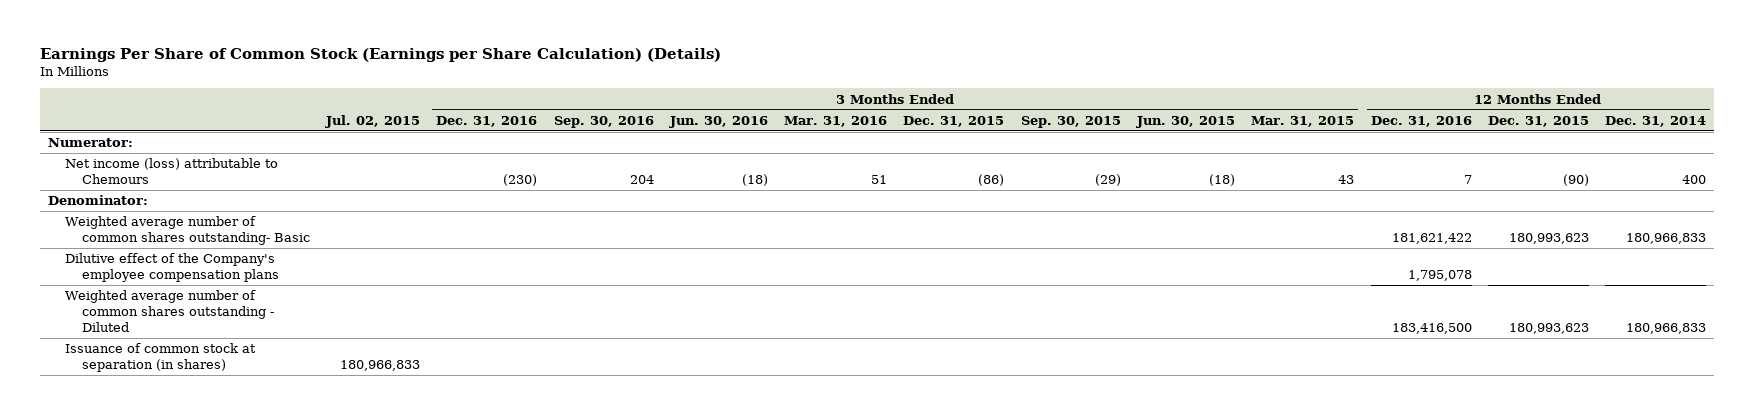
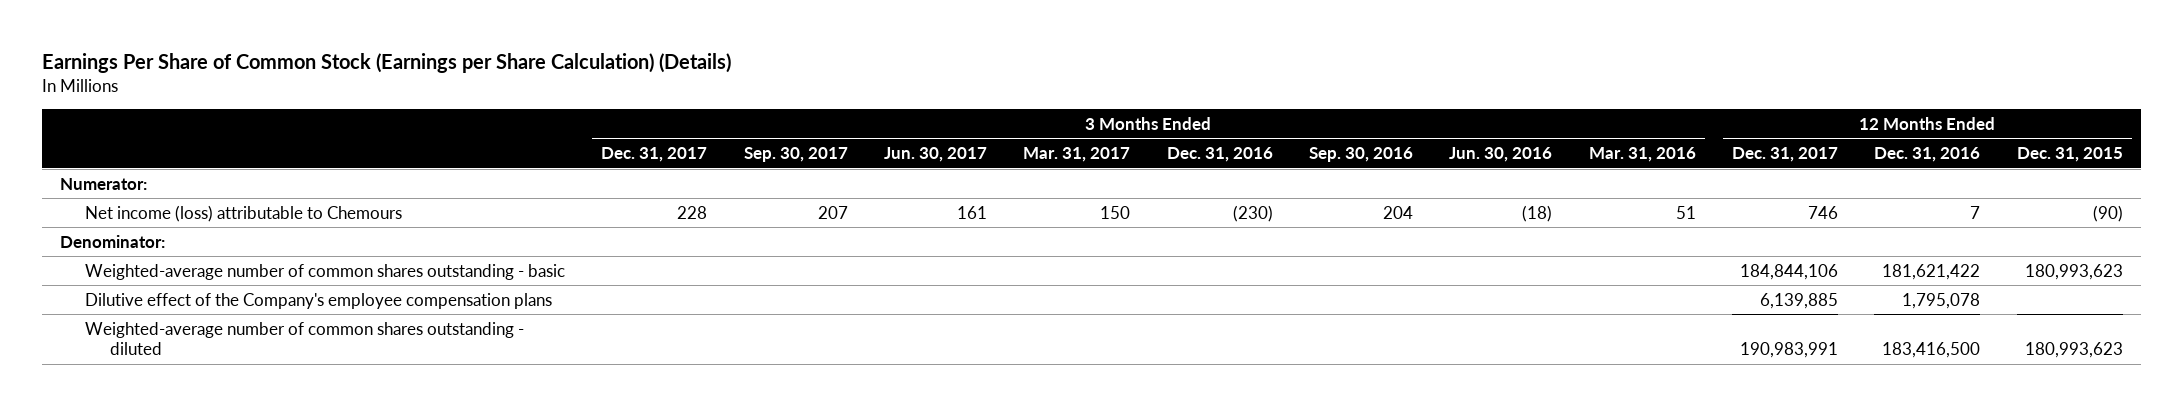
[325,114,421,128] Jul. 02, 2015 -> none
[903,115,1005,127] Dec. 31, 2015 -> none
[1020,115,1121,128] Sep. 30, 2015 -> none
[1136,115,1236,128] Jun. 30, 2015 -> none
[1251,115,1355,127] Mar. 31, 2015 -> none
[1605,115,1707,127] Dec. 31, 2014 -> none
none -> [601,147,708,163] Dec. 31, 2017
none -> [743,147,848,163] Sep. 30, 2017
none -> [883,147,987,163] Jun. 30, 2017
none -> [1023,147,1131,163] Mar. 31, 2017
none -> [1731,147,1838,163] Dec. 31, 2017
[64,216,310,246] Weighted average number of common shares outstanding- Basic -> [85,263,566,280] Weighted-average number of common shares outstanding - basic
[64,343,256,373] Issuance of common stock at separation (in shares) -> none
[64,290,274,333] Weighted average number of common shares outstanding - Diluted -> [85,321,525,356] Weighted-average number of common shares outstanding - diluted

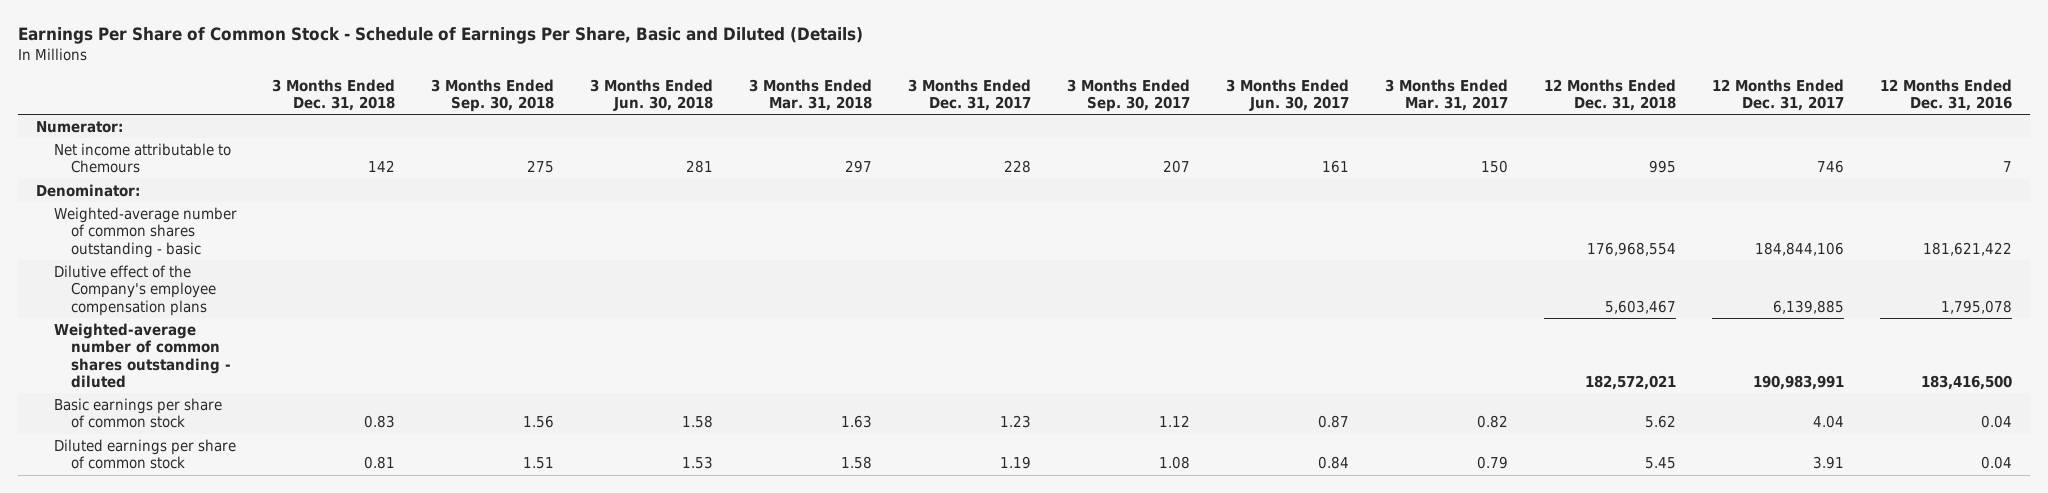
[42,52,732,73] Earnings Per Share of Common Stock (Earnings per Share Calculation) (Details) -> [17,27,863,45] Earnings Per Share of Common Stock - Schedule of Earnings Per Share, Basic and Diluted (Details)
[1166,147,1273,163] Dec. 31, 2016 -> none
[1308,147,1413,163] Sep. 30, 2016 -> none
[1449,147,1553,163] Jun. 30, 2016 -> none
[1588,147,1696,163] Mar. 31, 2016 -> none
[2016,147,2123,163] Dec. 31, 2015 -> none
none -> [272,78,396,112] 3 Months Ended Dec. 31, 2018
none -> [431,78,555,113] 3 Months Ended Sep. 30, 2018
none -> [590,78,714,112] 3 Months Ended Jun. 30, 2018
none -> [749,78,873,112] 3 Months Ended Mar. 31, 2018
none -> [1544,78,1677,112] 12 Months Ended Dec. 31, 2018
[85,204,403,222] Net income (loss) attributable to Chemours -> [53,142,231,174] Net income attributable to Chemours
none -> [53,397,222,429] Basic earnings per share of common stock
none -> [53,438,236,470] Diluted earnings per share of common stock

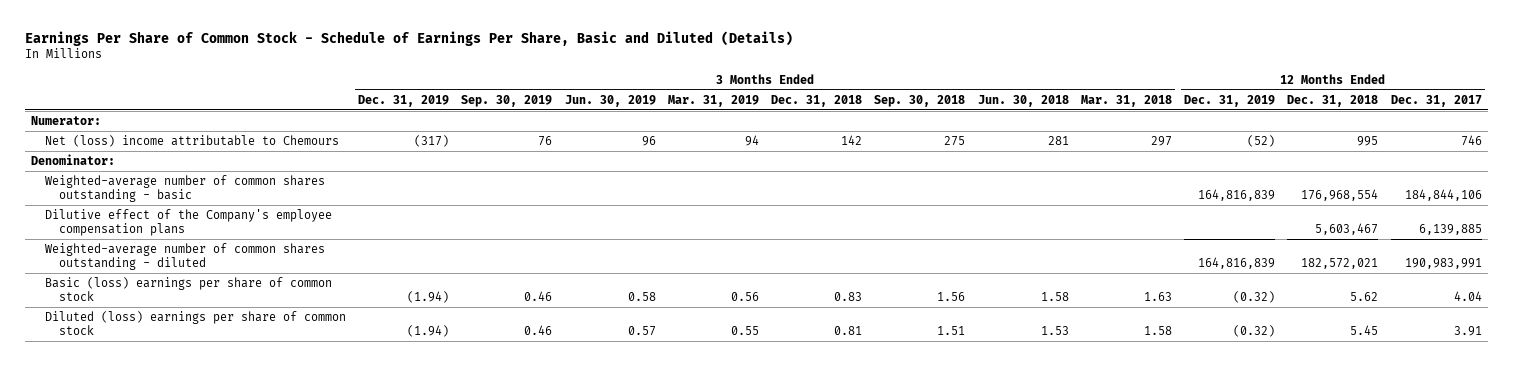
[908,78,1032,112] 3 Months Ended Dec. 31, 2017 -> none
[1067,78,1191,113] 3 Months Ended Sep. 30, 2017 -> none
[1226,78,1350,112] 3 Months Ended Jun. 30, 2017 -> none
[1385,78,1509,112] 3 Months Ended Mar. 31, 2017 -> none
[1879,78,2012,112] 12 Months Ended Dec. 31, 2016 -> none
none -> [358,94,450,107] Dec. 31, 2019
none -> [461,94,553,107] Sep. 30, 2019
none -> [564,94,656,107] Jun. 30, 2019
none -> [667,94,759,107] Mar. 31, 2019
none -> [1184,94,1276,107] Dec. 31, 2019
[53,142,231,174] Net income attributable to Chemours -> [44,134,339,147] Net (loss) income attributable to Chemours
[53,397,222,429] Basic earnings per share of common stock -> [44,276,332,302] Basic (loss) earnings per share of common stock
[53,438,236,470] Diluted earnings per share of common stock -> [44,310,346,336] Diluted (loss) earnings per share of common stock

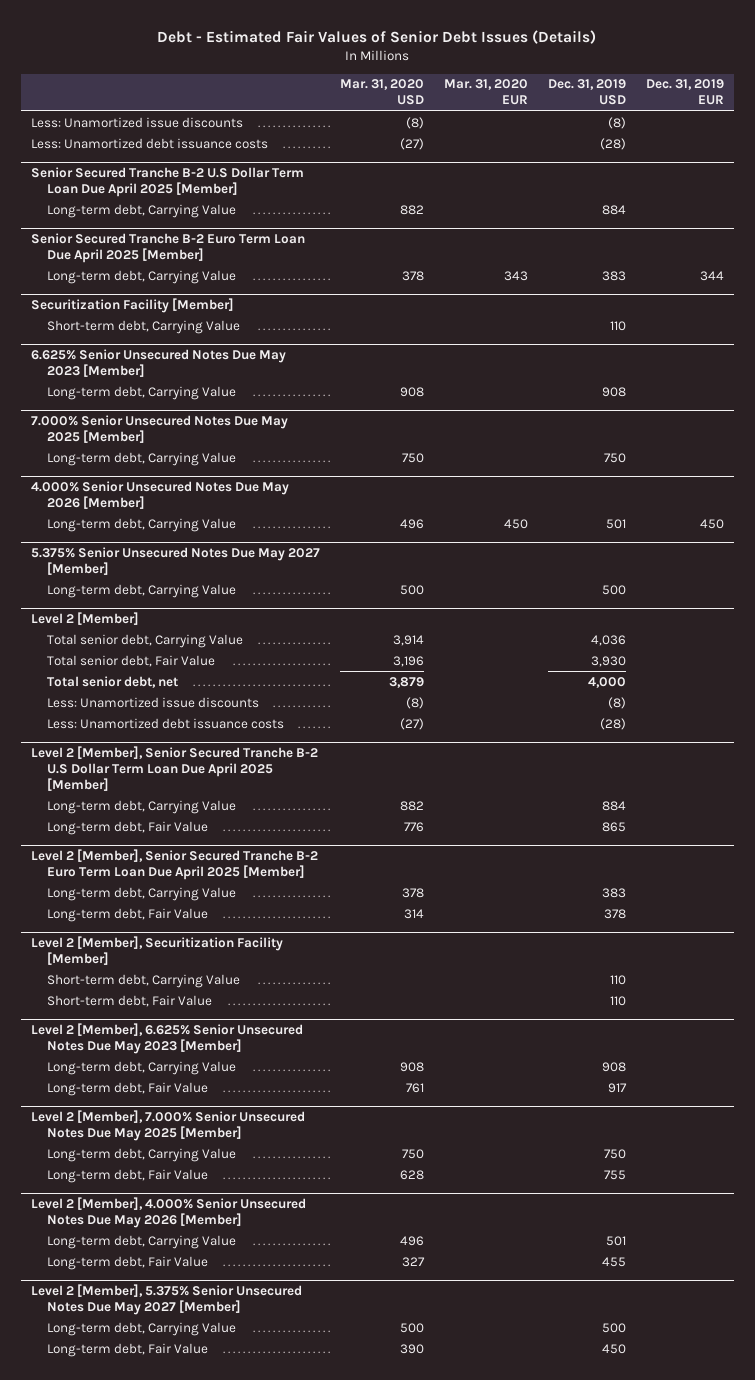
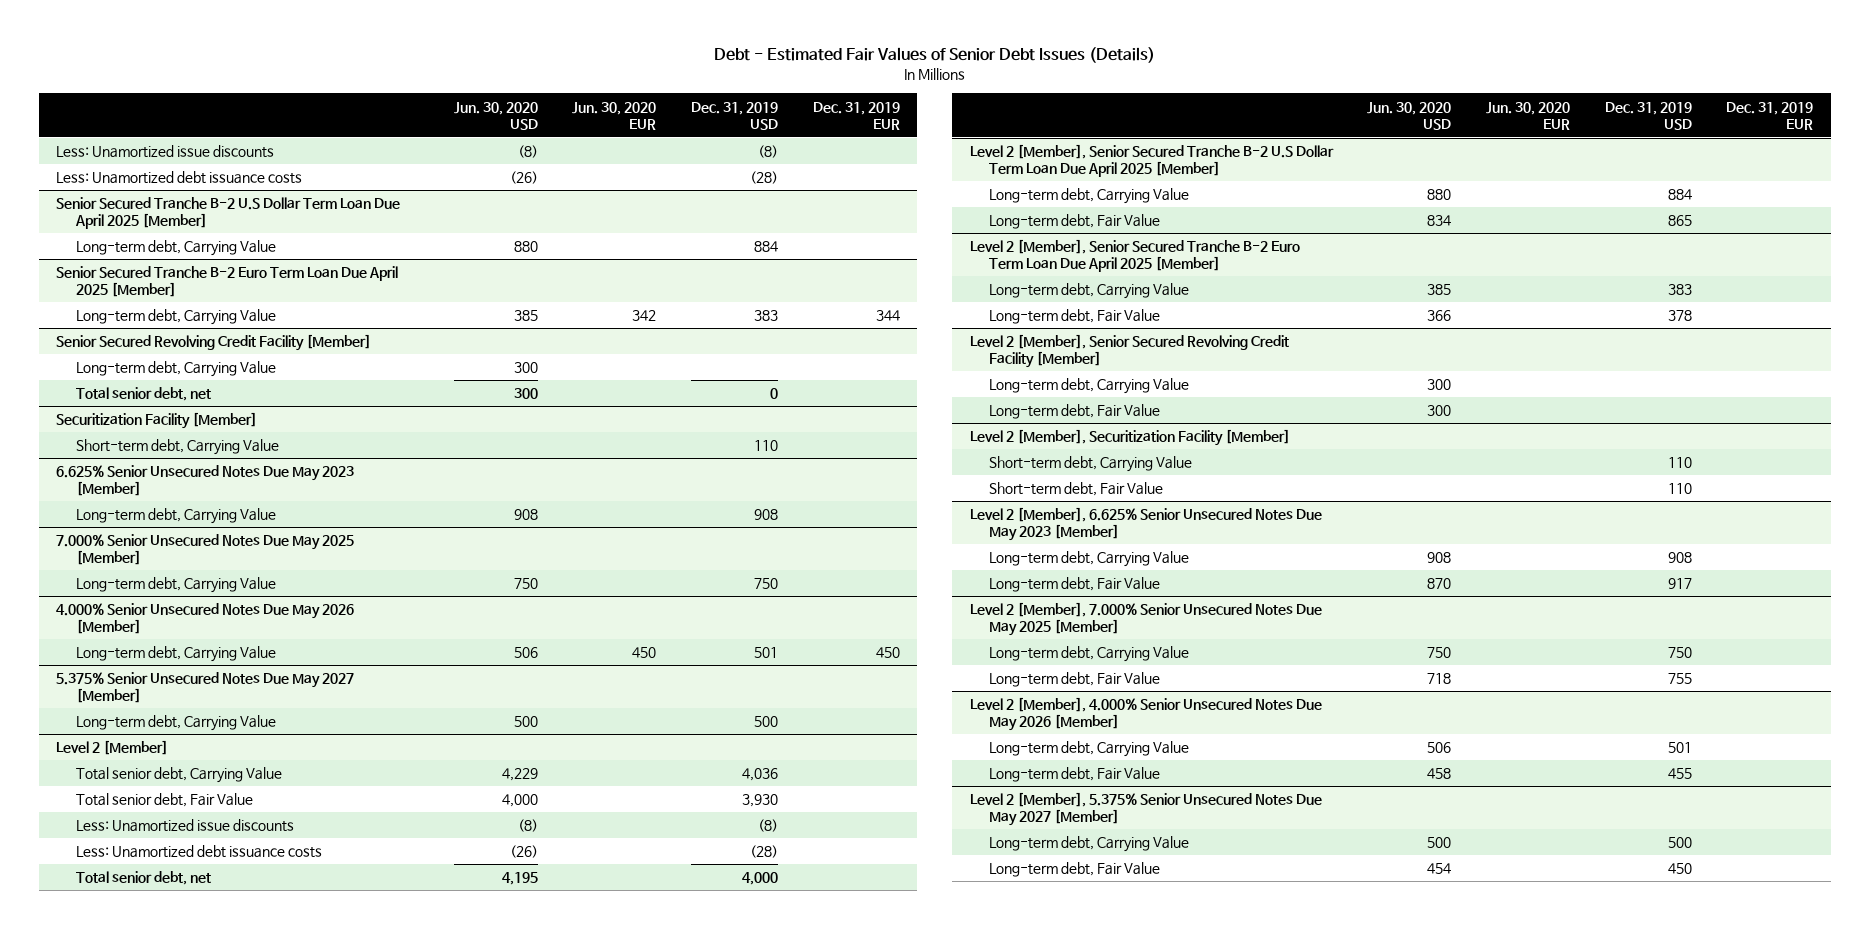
[339,79,424,106] Mar. 31, 2020 USD -> none
[443,79,528,106] Mar. 31, 2020 EUR -> none
none -> [453,101,538,130] Jun. 30, 2020 USD
none -> [572,101,657,130] Jun. 30, 2020 EUR
none -> [56,334,372,352] Senior Secured Revolving Credit Facility [Member]
none -> [75,361,276,378] Long-term debt, Carrying Value
none -> [75,387,211,402] Total senior debt, net
[47,675,179,688] Total senior debt, net -> [75,871,211,886] Total senior debt, net
none -> [969,334,1289,369] Level 2 [Member], Senior Secured Revolving Credit Facility [Member]
none -> [989,378,1190,395] Long-term debt, Carrying Value
none -> [989,404,1161,420] Long-term debt, Fair Value

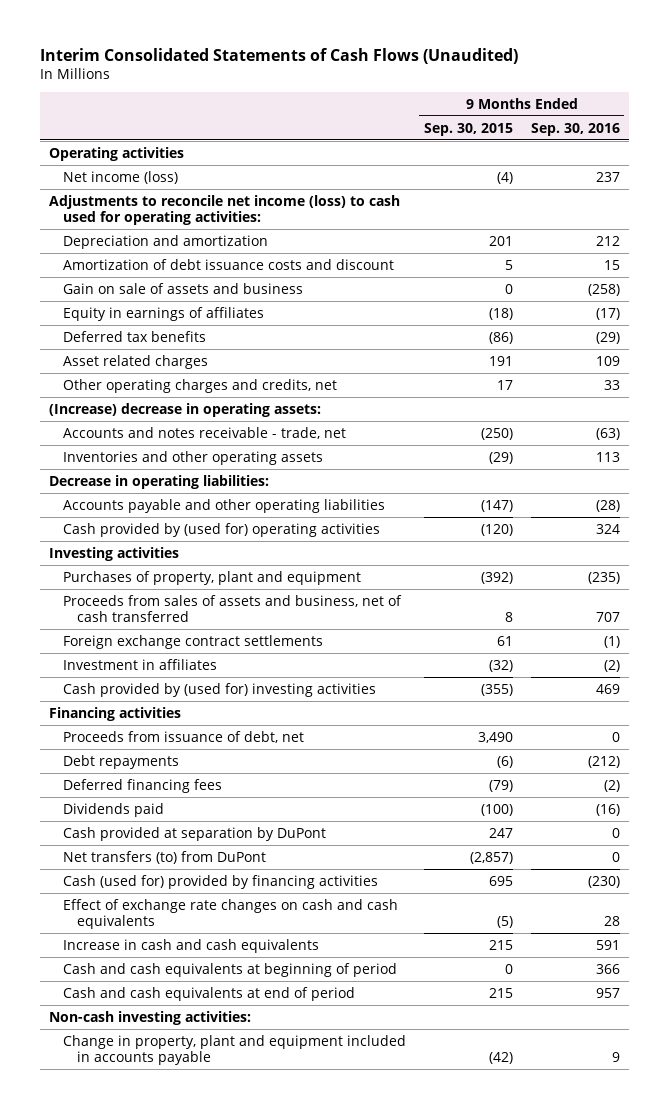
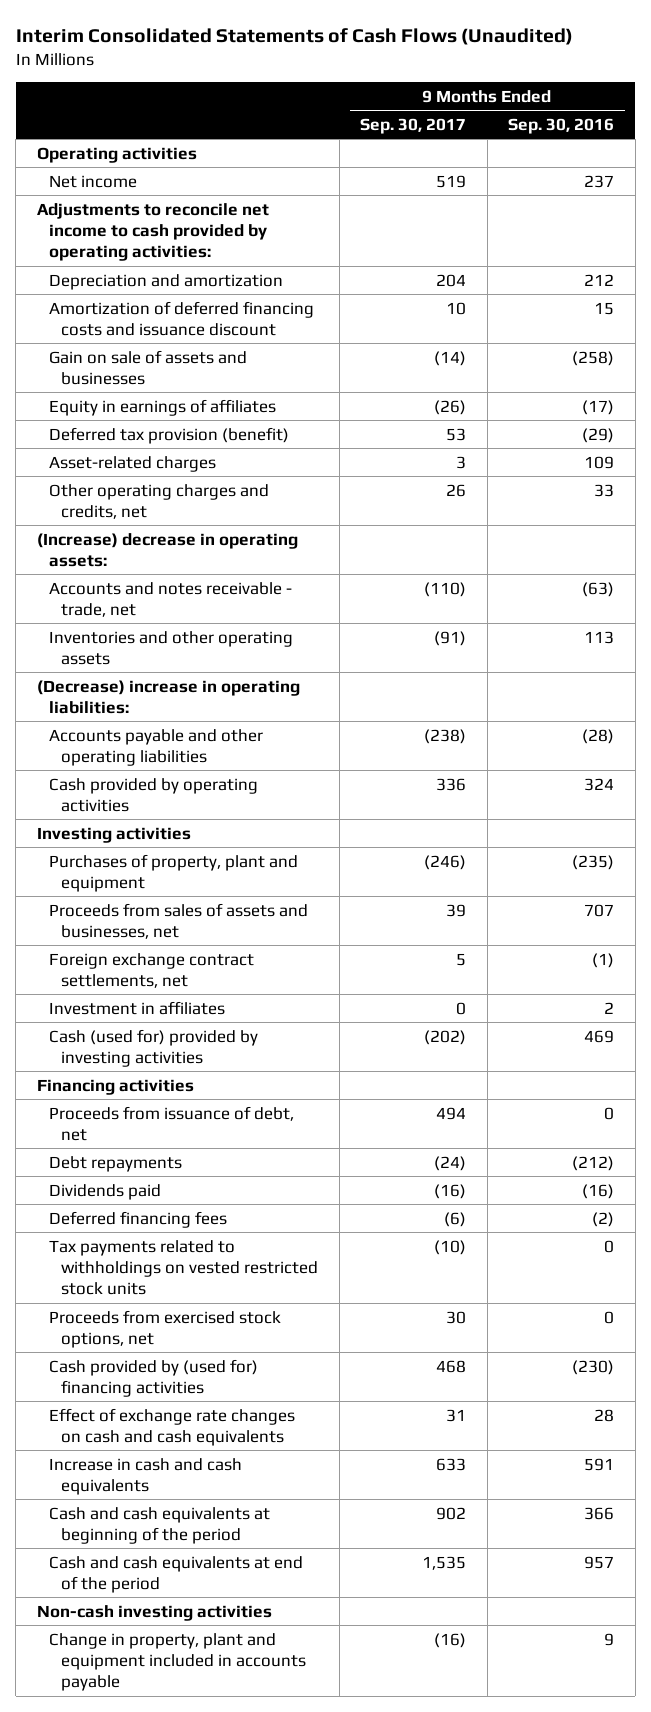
[423,122,513,136] Sep. 30, 2015 -> none
none -> [360,117,467,134] Sep. 30, 2017
[62,170,178,184] Net income (loss) -> [49,174,138,188] Net income
[48,194,400,226] Adjustments to reconcile net income (loss) to cash used for operating activities: -> [36,202,269,262] Adjustments to reconcile net income to cash provided by operating activities:
[62,258,394,270] Amortization of debt issuance costs and discount -> [49,300,315,336] Amortization of deferred financing costs and issuance discount
[62,282,303,294] Gain on sale of assets and business -> [49,349,248,385] Gain on sale of assets and businesses
[62,330,206,342] Deferred tax benefits -> [49,426,290,444] Deferred tax provision (benefit)
[62,354,208,369] Asset related charges -> [49,455,217,472] Asset-related charges
[48,474,269,489] Decrease in operating liabilities: -> [36,679,300,714] (Decrease) increase in operating liabilities:
[62,522,380,537] Cash provided by (used for) operating activities -> [49,777,259,812] Cash provided by operating activities
[62,594,402,623] Proceeds from sales of assets and business, net of cash transferred -> [49,902,309,939] Proceeds from sales of assets and businesses, net
[62,634,323,649] Foreign exchange contract settlements -> [49,952,255,988] Foreign exchange contract settlements, net
[603,659,620,672] (2) -> [604,1001,615,1014] 2
[62,682,376,697] Cash provided by (used for) investing activities -> [49,1028,259,1067] Cash (used for) provided by investing activities
[62,826,326,841] Cash provided at separation by DuPont -> none
[62,850,266,864] Net transfers (to) from DuPont -> none
[62,778,222,793] Deferred financing fees -> [49,1210,228,1228] Deferred financing fees
none -> [49,1239,319,1296] Tax payments related to withholdings on vested restricted stock units
none -> [49,1309,282,1348] Proceeds from exercised stock options, net
[62,874,378,889] Cash (used for) provided by financing activities -> [49,1358,259,1397] Cash provided by (used for) financing activities
[62,962,397,977] Cash and cash equivalents at beginning of period -> [49,1506,271,1544] Cash and cash equivalents at beginning of the period
[62,986,355,1001] Cash and cash equivalents at end of period -> [49,1555,304,1593] Cash and cash equivalents at end of the period
[48,1010,251,1025] Non-cash investing activities: -> [36,1604,272,1621] Non-cash investing activities

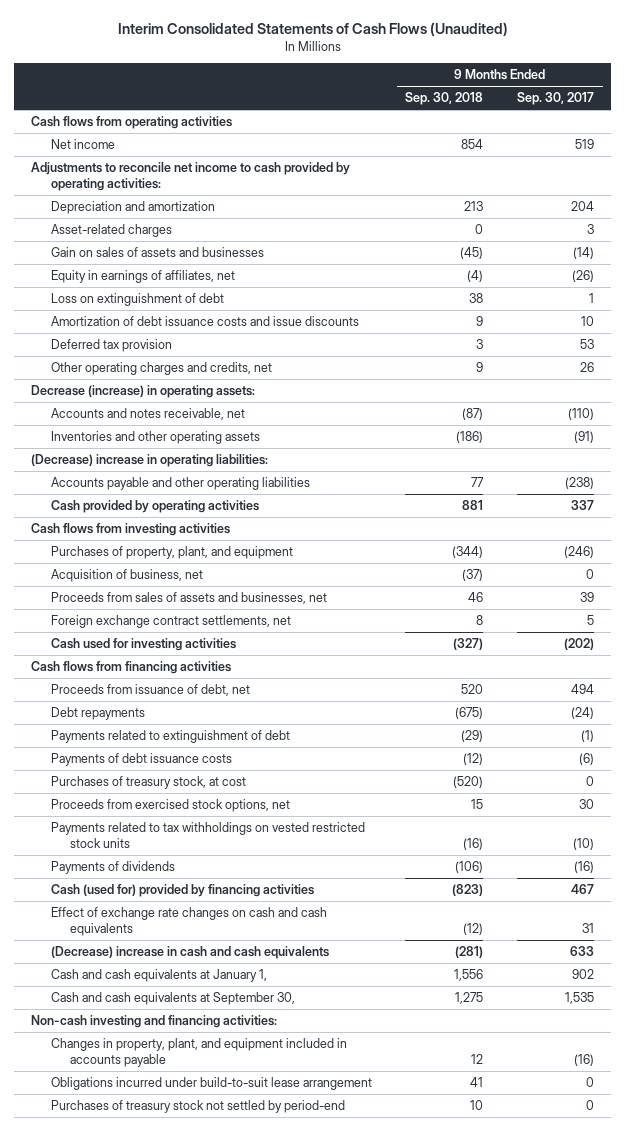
[508,117,615,134] Sep. 30, 2016 -> none
none -> [405,92,484,106] Sep. 30, 2018
[36,146,197,163] Operating activities -> [31,116,233,130] Cash flows from operating activities
[49,300,315,336] Amortization of deferred financing costs and issuance discount -> none
[49,349,248,385] Gain on sale of assets and businesses -> none
[49,398,277,416] Equity in earnings of affiliates -> none
[49,426,290,444] Deferred tax provision (benefit) -> none
none -> [50,247,264,258] Gain on sales of assets and businesses
none -> [50,270,235,284] Equity in earnings of affiliates, net
none -> [50,293,224,307] Loss on extinguishment of debt
none -> [50,316,359,327] Amortization of debt issuance costs and issue discounts
none -> [50,339,172,353] Deferred tax provision
[36,532,298,567] (Increase) decrease in operating assets: -> [31,385,256,399] Decrease (increase) in operating assets:
[49,581,293,617] Accounts and notes receivable - trade, net -> [50,408,245,421] Accounts and notes receivable, net
[436,777,467,791] 336 -> [571,500,595,511] 337
[36,826,191,843] Investing activities -> [31,523,231,537] Cash flows from investing activities
[49,853,299,892] Purchases of property, plant and equipment -> [50,546,293,560] Purchases of property, plant, and equipment
none -> [50,569,203,583] Acquisition of business, net
[49,1000,226,1015] Investment in affiliates -> none
[49,1028,259,1067] Cash (used for) provided by investing activities -> [50,638,236,652] Cash used for investing activities
[36,1078,194,1095] Financing activities -> [31,661,232,675] Cash flows from financing activities
[49,1183,162,1200] Dividends paid -> none
[49,1239,319,1296] Tax payments related to withholdings on vested restricted stock units -> none
none -> [50,730,290,744] Payments related to extinguishment of debt
[49,1210,228,1228] Deferred financing fees -> [50,753,232,767] Payments of debt issuance costs
none -> [50,776,246,790] Purchases of treasury stock, at cost
none -> [50,822,365,848] Payments related to tax withholdings on vested restricted stock units
none -> [50,861,175,875] Payments of dividends
[49,1358,259,1397] Cash provided by (used for) financing activities -> [50,884,314,898] Cash (used for) provided by financing activities
[436,1359,467,1373] 468 -> [571,884,595,895] 467
[49,1457,243,1495] Increase in cash and cash equivalents -> [50,946,329,960] (Decrease) increase in cash and cash equivalents
[49,1506,271,1544] Cash and cash equivalents at beginning of the period -> [50,969,267,983] Cash and cash equivalents at January 1,
[49,1555,304,1593] Cash and cash equivalents at end of the period -> [50,992,295,1006] Cash and cash equivalents at September 30,
[36,1604,272,1621] Non-cash investing activities -> [31,1015,278,1029] Non-cash investing and financing activities:
[49,1632,307,1692] Change in property, plant and equipment included in accounts payable -> [50,1038,347,1067] Changes in property, plant, and equipment included in accounts payable
none -> [50,1077,372,1091] Obligations incurred under build-to-suit lease arrangement
none -> [50,1100,345,1114] Purchases of treasury stock not settled by period-end

